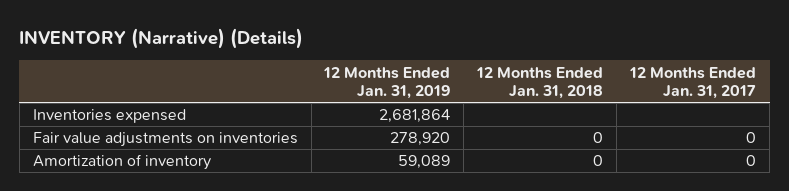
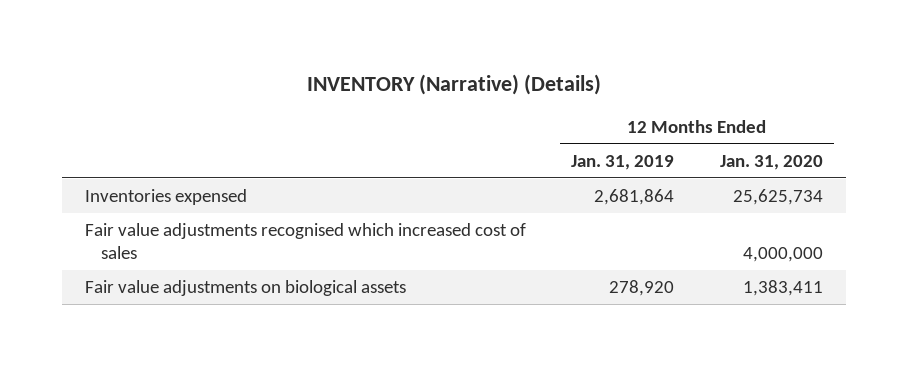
[476,66,604,100] 12 Months Ended Jan. 31, 2018 -> none
[629,66,757,100] 12 Months Ended Jan. 31, 2017 -> none
none -> [719,154,823,170] Jan. 31, 2020
[32,154,211,171] Amortization of inventory -> none
none -> [84,223,526,260] Fair value adjustments recognised which increased cost of sales
[32,132,298,148] Fair value adjustments on inventories -> [84,280,406,297] Fair value adjustments on biological assets

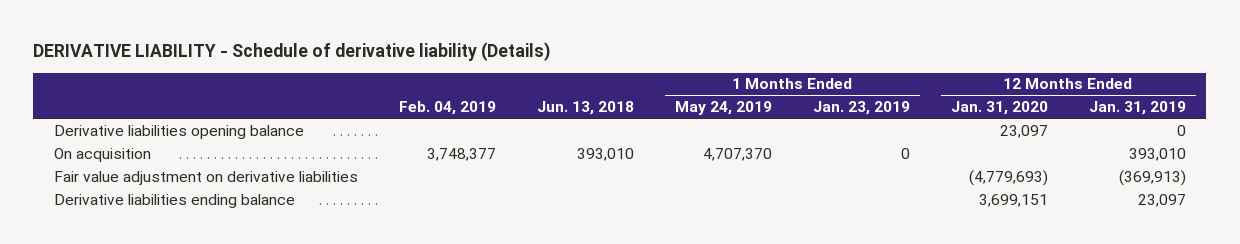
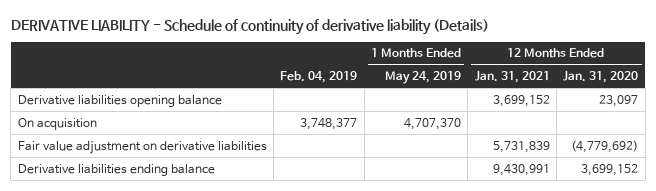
[33,42,552,62] DERIVATIVE LIABILITY - Schedule of derivative liability (Details) -> [10,18,489,35] DERIVATIVE LIABILITY - Schedule of continuity of derivative liability (Details)
[536,101,634,116] Jun. 13, 2018 -> none
[812,101,910,116] Jan. 23, 2019 -> none
[1088,101,1186,116] Jan. 31, 2019 -> none
none -> [474,71,550,84] Jan. 31, 2021
[968,169,1048,186] (4,779,693) -> [571,139,639,153] (4,779,692)
[978,193,1048,207] 3,699,151 -> [581,163,639,176] 3,699,152

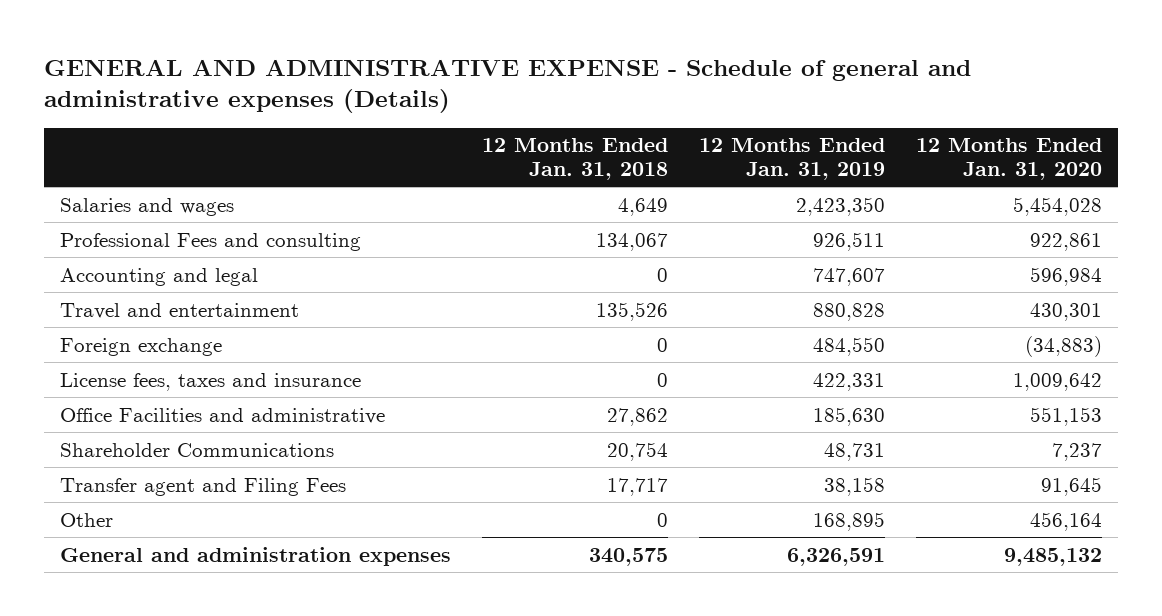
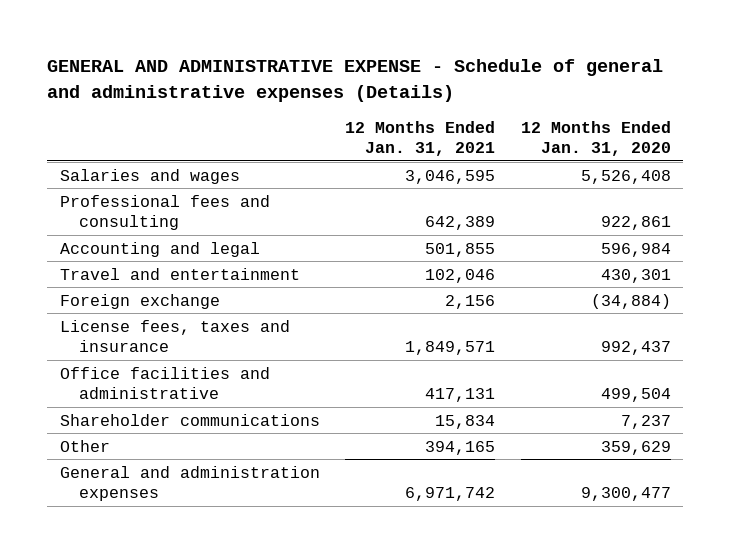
[481,138,668,180] 12 Months Ended Jan. 31, 2018 -> none
[698,138,885,180] 12 Months Ended Jan. 31, 2019 -> none
none -> [345,120,496,156] 12 Months Ended Jan. 31, 2021
[1012,196,1102,216] 5,454,028 -> [580,169,671,184] 5,526,408
[59,232,361,251] Professional Fees and consulting -> [59,194,270,230] Professional fees and consulting
[59,477,346,496] Transfer agent and Filing Fees -> none
[1024,335,1102,357] (34,883) -> [590,293,671,309] (34,884)
[1012,372,1102,391] 1,009,642 -> [600,340,671,355] 992,437
[59,407,385,424] Office Facilities and administrative -> [59,366,270,399] Office facilities and administrative
[1029,406,1102,426] 551,153 -> [600,387,671,402] 499,504
[59,442,334,457] Shareholder Communications -> [59,413,320,426] Shareholder communications
[1029,511,1102,531] 456,164 -> [600,440,671,455] 359,629
[1003,547,1102,566] 9,485,132 -> [580,486,671,501] 9,300,477

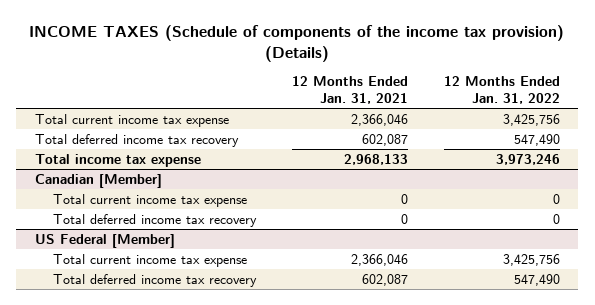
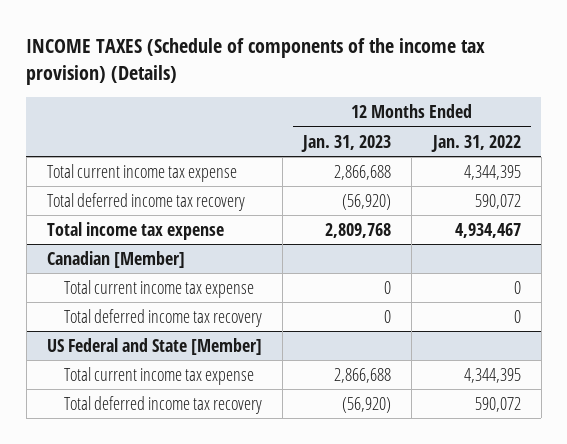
[291,76,408,104] 12 Months Ended Jan. 31, 2021 -> none
none -> [301,134,392,152] Jan. 31, 2023
[503,113,561,126] 3,425,756 -> [463,164,521,180] 4,344,395
[514,133,561,146] 547,490 -> [474,193,521,209] 590,072
[496,153,561,165] 3,973,246 -> [454,222,521,238] 4,934,467
[34,233,175,248] US Federal [Member] -> [46,337,262,355] US Federal and State [Member]
[503,253,561,266] 3,425,756 -> [463,367,521,383] 4,344,395
[514,273,561,286] 547,490 -> [474,396,521,412] 590,072

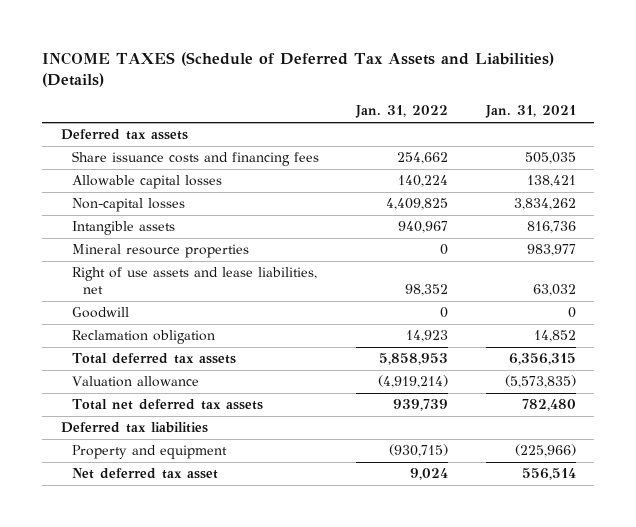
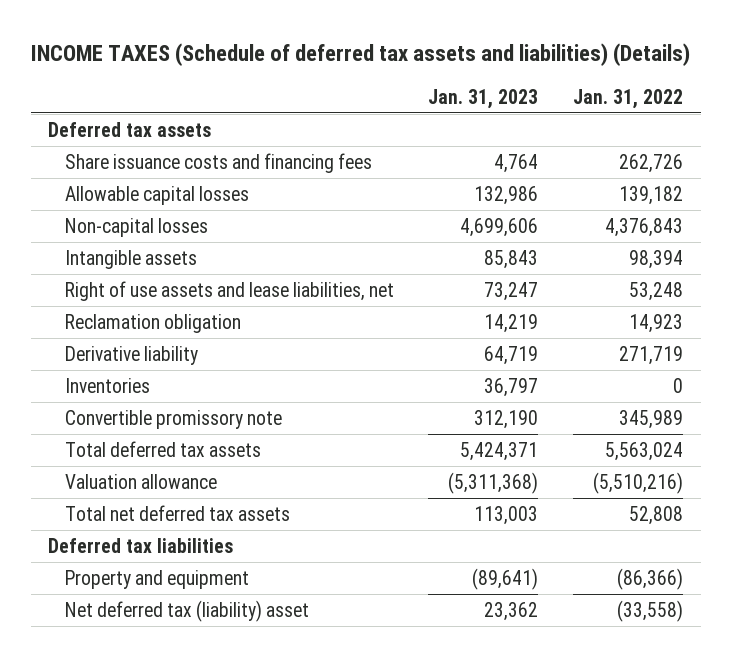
[41,51,554,88] INCOME TAXES (Schedule of Deferred Tax Assets and Liabilities) (Details) -> [30,43,690,67] INCOME TAXES (Schedule of deferred tax assets and liabilities) (Details)
[484,105,576,119] Jan. 31, 2021 -> none
none -> [428,88,539,109] Jan. 31, 2023
[72,244,250,259] Mineral resource properties -> none
[72,307,130,319] Goodwill -> none
[397,152,449,165] 254,662 -> [619,154,684,174] 262,726
[398,175,449,188] 140,224 -> [619,186,684,206] 139,182
[386,198,449,211] 4,409,825 -> [605,218,684,238] 4,376,843
[398,221,449,234] 940,967 -> [629,250,684,270] 98,394
[405,284,449,297] 98,352 -> [629,282,684,302] 53,248
none -> [64,346,198,366] Derivative liability
none -> [64,378,150,394] Inventories
none -> [64,410,282,430] Convertible promissory note
[379,353,449,366] 5,858,953 -> [605,442,684,462] 5,563,024
[378,375,449,389] (4,919,214) -> [593,472,684,495] (5,510,216)
[393,399,449,412] 939,739 -> [629,506,684,526] 52,808
[389,444,449,458] (930,715) -> [617,568,684,591] (86,366)
[72,468,219,480] Net deferred tax asset -> [64,600,309,623] Net deferred tax (liability) asset
[410,468,449,481] 9,024 -> [617,600,684,623] (33,558)

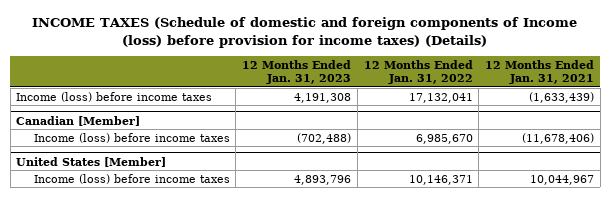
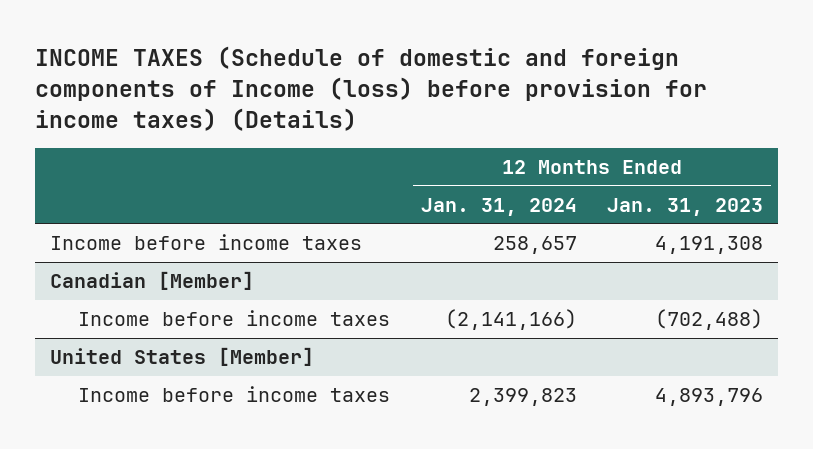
[363,59,473,85] 12 Months Ended Jan. 31, 2022 -> none
[484,59,594,85] 12 Months Ended Jan. 31, 2021 -> none
none -> [420,197,577,216] Jan. 31, 2024
[16,91,213,102] Income (loss) before income taxes -> [50,234,363,251] Income before income taxes
[33,132,230,143] Income (loss) before income taxes -> [78,310,391,327] Income before income taxes
[33,173,230,184] Income (loss) before income taxes -> [78,386,391,403] Income before income taxes

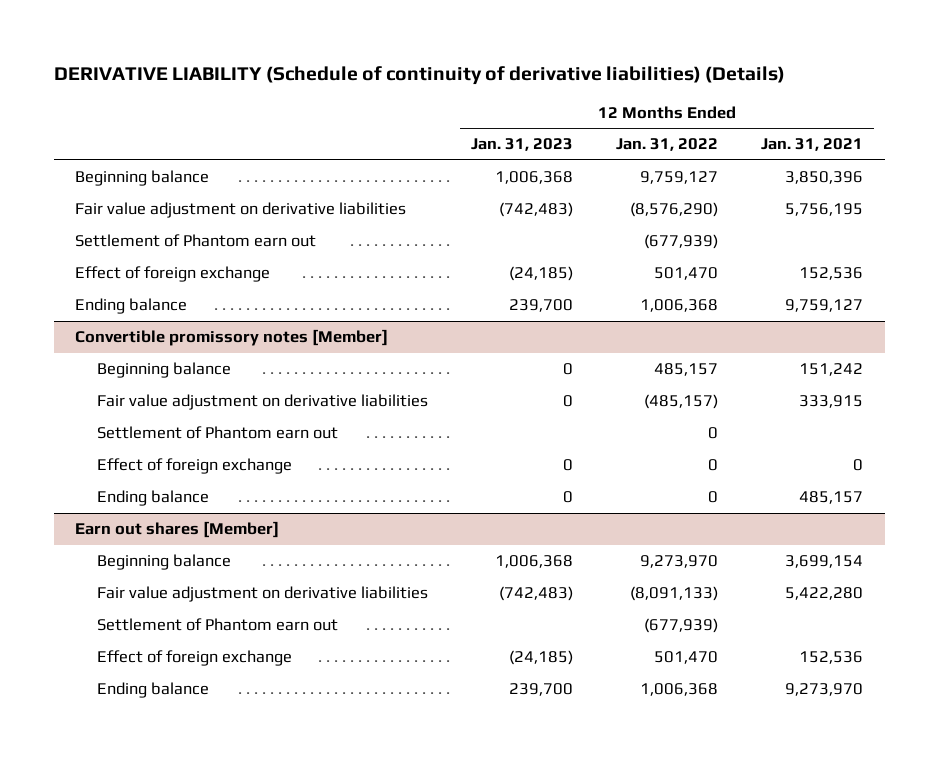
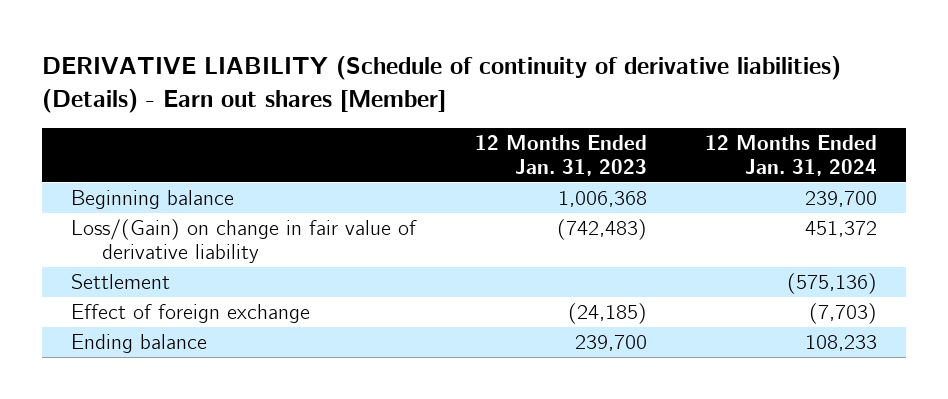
[53,65,785,85] DERIVATIVE LIABILITY (Schedule of continuity of derivative liabilities) (Details) -> [41,56,841,113] DERIVATIVE LIABILITY (Schedule of continuity of derivative liabilities) (Details) - Earn out shares [Member]
[616,138,719,152] Jan. 31, 2022 -> none
[761,138,864,152] Jan. 31, 2021 -> none
none -> [705,135,878,177] 12 Months Ended Jan. 31, 2024
[75,266,271,283] Effect of foreign exchange -> none
[75,298,188,315] Ending balance -> none
[75,329,389,347] Convertible promissory notes [Member] -> none
[96,362,231,379] Beginning balance -> none
[96,394,428,411] Fair value adjustment on derivative liabilities -> none
[96,426,338,440] Settlement of Phantom earn out -> none
[96,458,292,475] Effect of foreign exchange -> none
[96,490,209,507] Ending balance -> none
[75,521,280,539] Earn out shares [Member] -> none
[96,554,231,571] Beginning balance -> none
[96,586,428,603] Fair value adjustment on derivative liabilities -> none
[96,618,338,632] Settlement of Phantom earn out -> none
[75,202,407,219] Fair value adjustment on derivative liabilities -> [71,219,418,264] Loss/(Gain) on change in fair value of derivative liability
[75,234,317,248] Settlement of Phantom earn out -> [71,274,171,290] Settlement

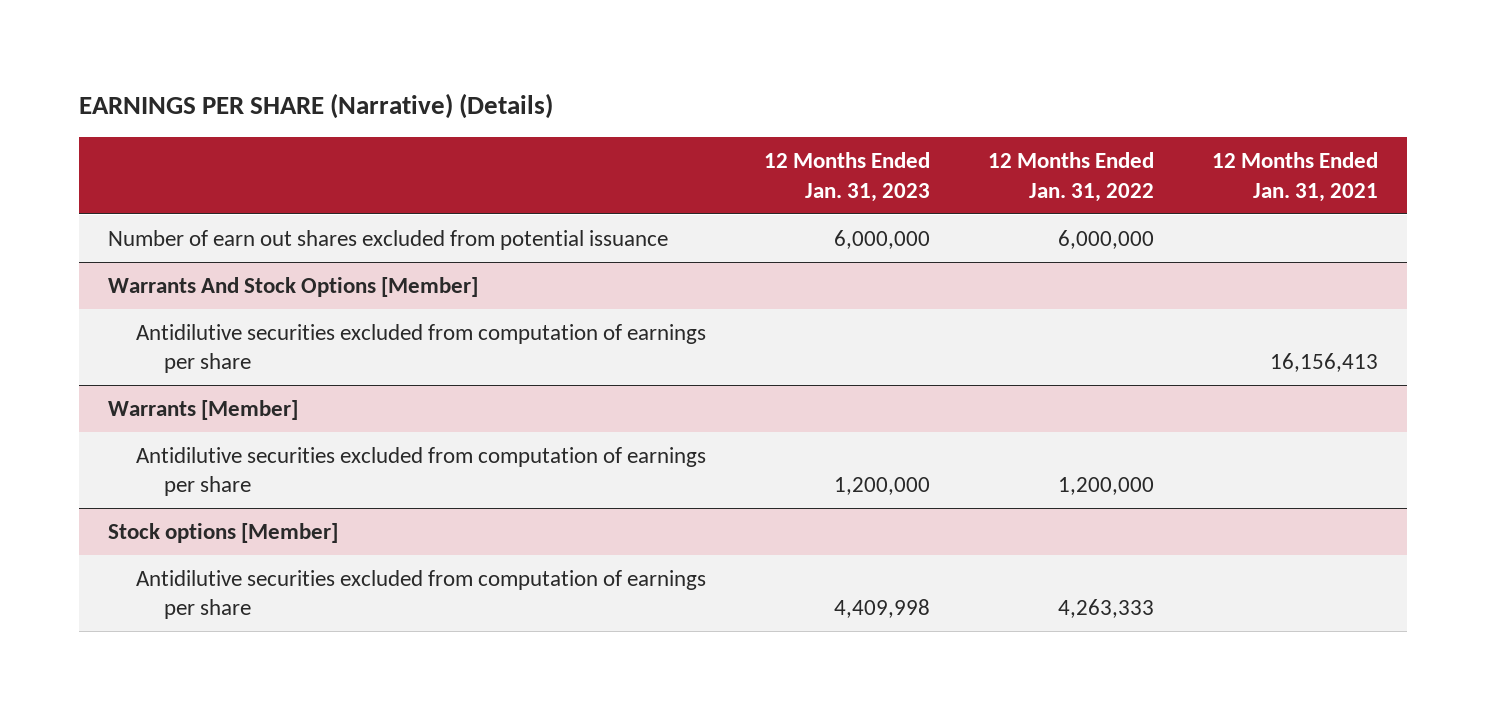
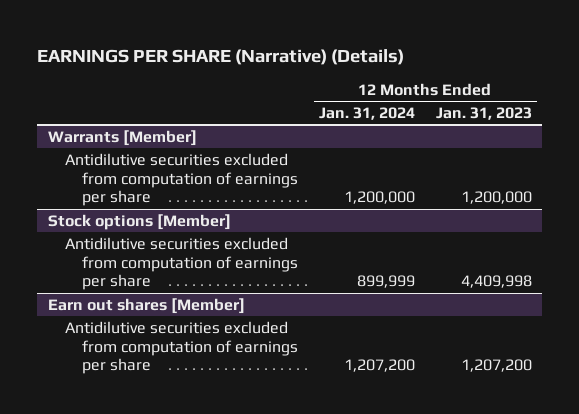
[987,152,1154,202] 12 Months Ended Jan. 31, 2022 -> none
[1211,152,1378,202] 12 Months Ended Jan. 31, 2021 -> none
none -> [318,107,415,121] Jan. 31, 2024
[107,230,668,251] Number of earn out shares excluded from potential issuance -> none
[107,277,478,298] Warrants And Stock Options [Member] -> none
[135,324,706,374] Antidilutive securities excluded from computation of earnings per share -> none
none -> [47,297,245,314] Earn out shares [Member]
none -> [64,320,299,375] Antidilutive securities excluded from computation of earnings per share

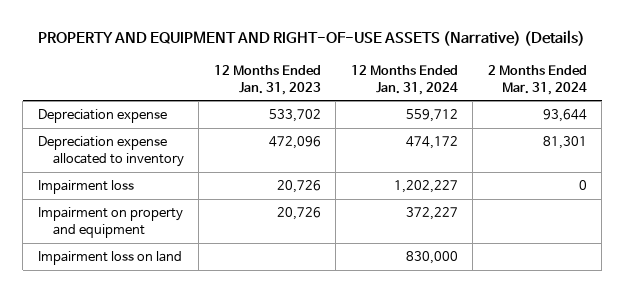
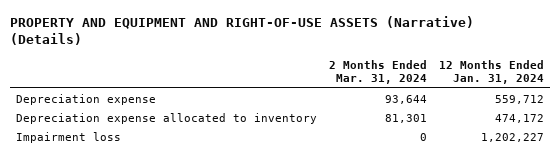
[213,64,321,95] 12 Months Ended Jan. 31, 2023 -> none
[37,207,183,239] Impairment on property and equipment -> none
[37,251,182,266] Impairment loss on land -> none

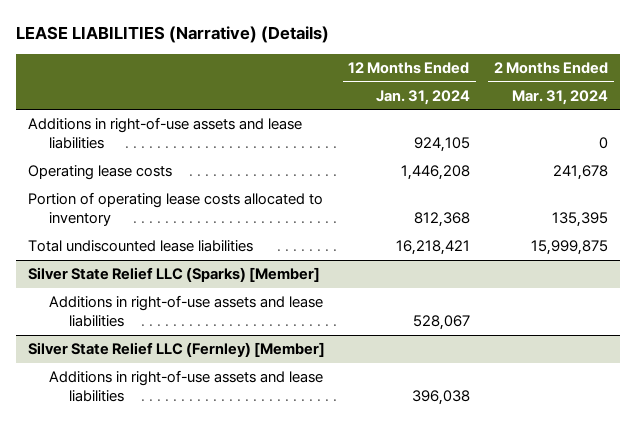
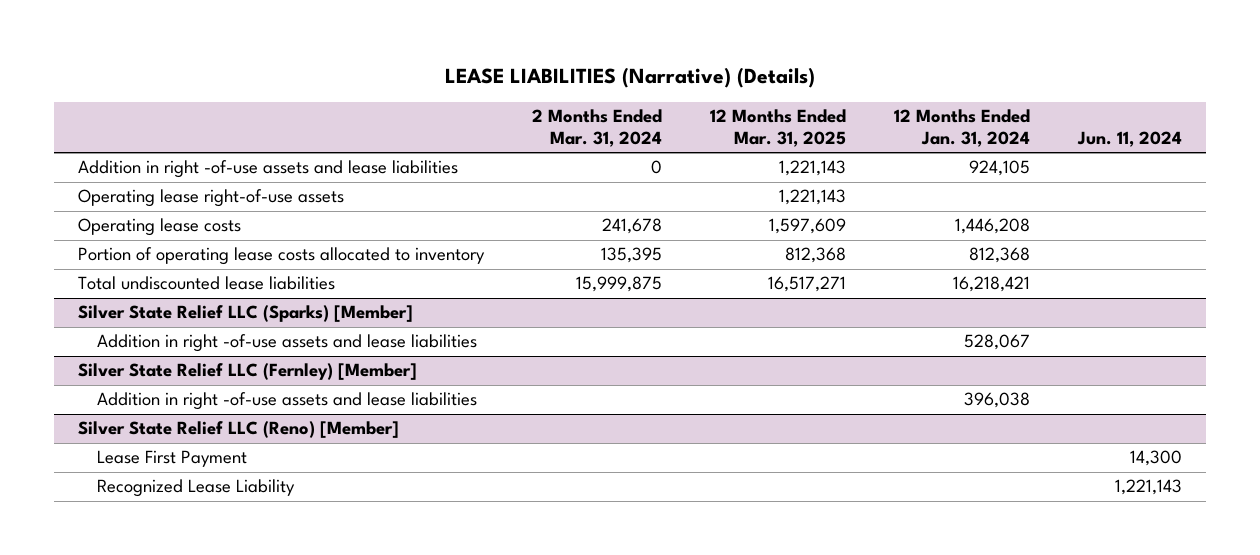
none -> [710,109,847,147] 12 Months Ended Mar. 31, 2025
none -> [1076,130,1182,147] Jun. 11, 2024
[27,117,302,150] Additions in right-of-use assets and lease liabilities -> [78,160,459,179] Addition in right -of-use assets and lease liabilities
none -> [78,189,345,208] Operating lease right-of-use assets
[48,295,323,328] Additions in right-of-use assets and lease liabilities -> [97,334,478,353] Addition in right -of-use assets and lease liabilities
[48,370,323,403] Additions in right-of-use assets and lease liabilities -> [97,392,478,411] Addition in right -of-use assets and lease liabilities
none -> [78,421,400,439] Silver State Relief LLC (Reno) [Member]
none -> [97,450,248,468] Lease First Payment
none -> [97,479,296,498] Recognized Lease Liability

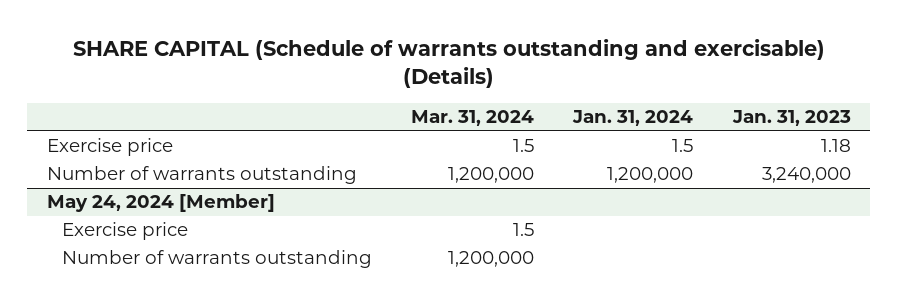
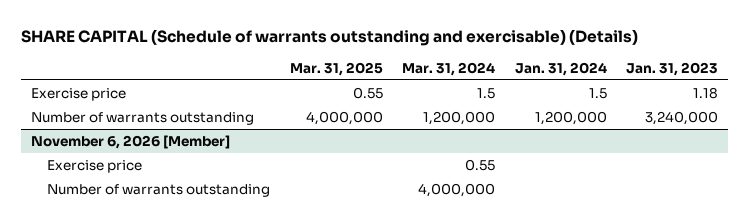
none -> [289,61,383,76] Mar. 31, 2025
[46,194,275,213] May 24, 2024 [Member] -> none
none -> [30,134,230,149] November 6, 2026 [Member]
[513,223,535,237] 1.5 -> [465,158,496,171] 0.55
[448,251,535,268] 1,200,000 -> [418,182,496,197] 4,000,000

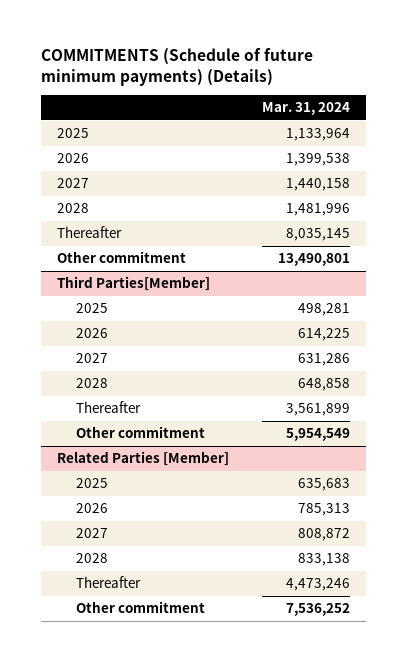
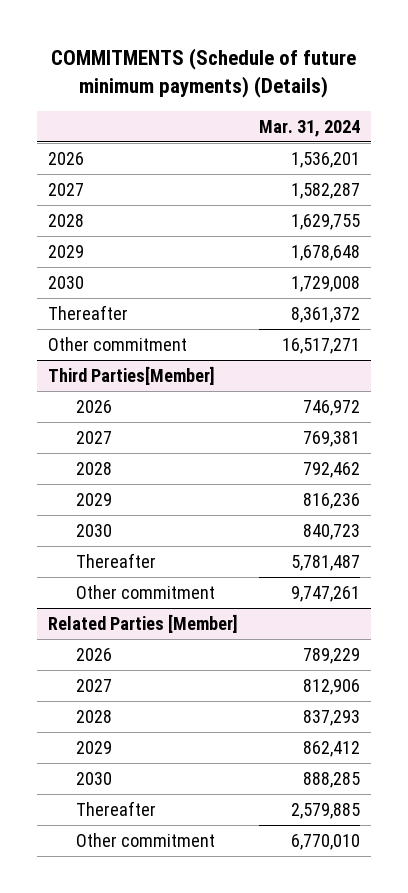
[56,128,89,139] 2025 -> none
[285,153,350,167] 1,399,538 -> [291,151,361,168] 1,536,201
[285,178,350,192] 1,440,158 -> [291,182,361,199] 1,582,287
[285,203,350,217] 1,481,996 -> [291,213,361,230] 1,629,755
none -> [48,244,85,258] 2029
none -> [48,275,85,289] 2030
[285,228,350,242] 8,035,145 -> [291,306,361,323] 8,361,372
[277,253,350,267] 13,490,801 -> [282,337,361,354] 16,517,271
[75,303,108,314] 2025 -> none
[297,328,350,342] 614,225 -> [303,399,361,416] 746,972
[297,353,350,367] 631,286 -> [303,430,361,447] 769,381
[297,378,350,392] 648,858 -> [303,461,361,478] 792,462
none -> [76,492,113,506] 2029
none -> [76,523,113,537] 2030
[285,403,350,417] 3,561,899 -> [291,554,361,571] 5,781,487
[285,428,350,442] 5,954,549 -> [291,585,361,602] 9,747,261
[75,478,108,489] 2025 -> none
[297,503,350,517] 785,313 -> [303,647,361,664] 789,229
[297,528,350,542] 808,872 -> [303,678,361,695] 812,906
[297,553,350,567] 833,138 -> [303,709,361,726] 837,293
none -> [76,740,113,754] 2029
none -> [76,771,113,785] 2030
[285,578,350,592] 4,473,246 -> [291,802,361,819] 2,579,885
[285,603,350,617] 7,536,252 -> [291,833,361,850] 6,770,010

